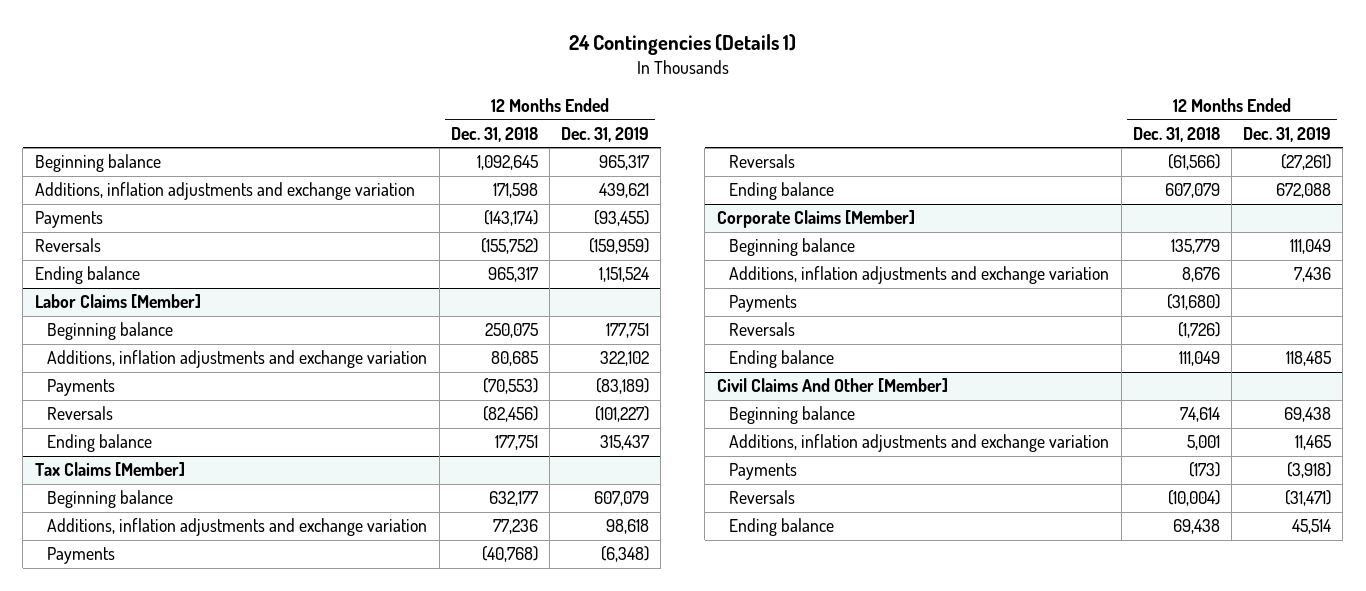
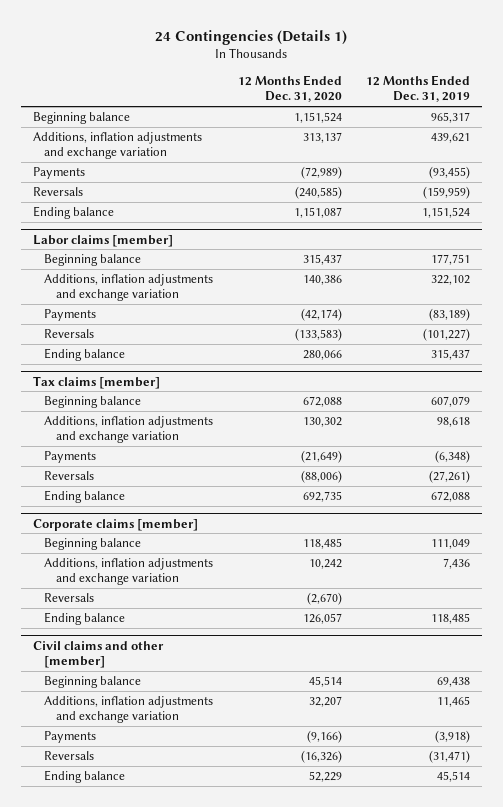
[450,126,538,142] Dec. 31, 2018 -> none
none -> [237,74,342,103] 12 Months Ended Dec. 31, 2020
[34,294,201,309] Labor Claims [Member] -> [33,234,174,247] Labor claims [member]
[34,462,185,477] Tax Claims [Member] -> [33,375,161,389] Tax claims [member]
[716,210,915,229] Corporate Claims [Member] -> [33,518,199,531] Corporate claims [member]
[729,295,798,313] Payments -> none
[716,378,948,393] Civil Claims And Other [Member] -> [33,640,165,669] Civil claims and other [member]

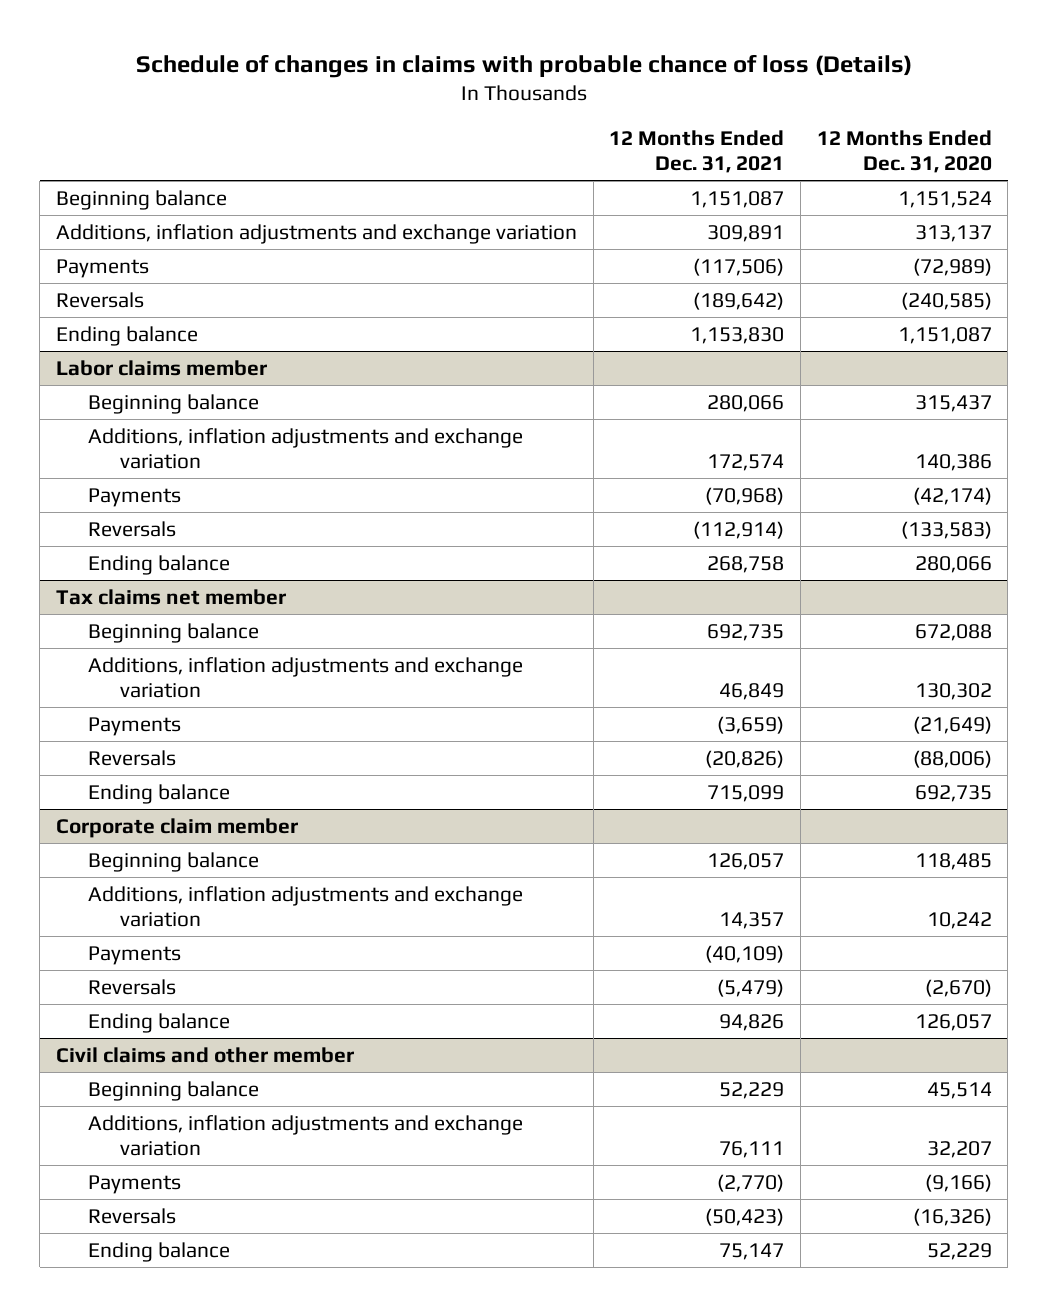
[155,29,348,45] 24 Contingencies (Details 1) -> [135,54,912,79] Schedule of changes in claims with probable chance of loss (Details)
[365,74,470,103] 12 Months Ended Dec. 31, 2019 -> none
none -> [609,130,785,173] 12 Months Ended Dec. 31, 2021
[33,234,174,247] Labor claims [member] -> [55,359,267,376] Labor claims member
[33,375,161,389] Tax claims [member] -> [55,588,286,605] Tax claims net member
[33,518,199,531] Corporate claims [member] -> [55,817,298,838] Corporate claim member
none -> [88,945,182,965] Payments
[33,640,165,669] Civil claims and other [member] -> [55,1046,354,1063] Civil claims and other member

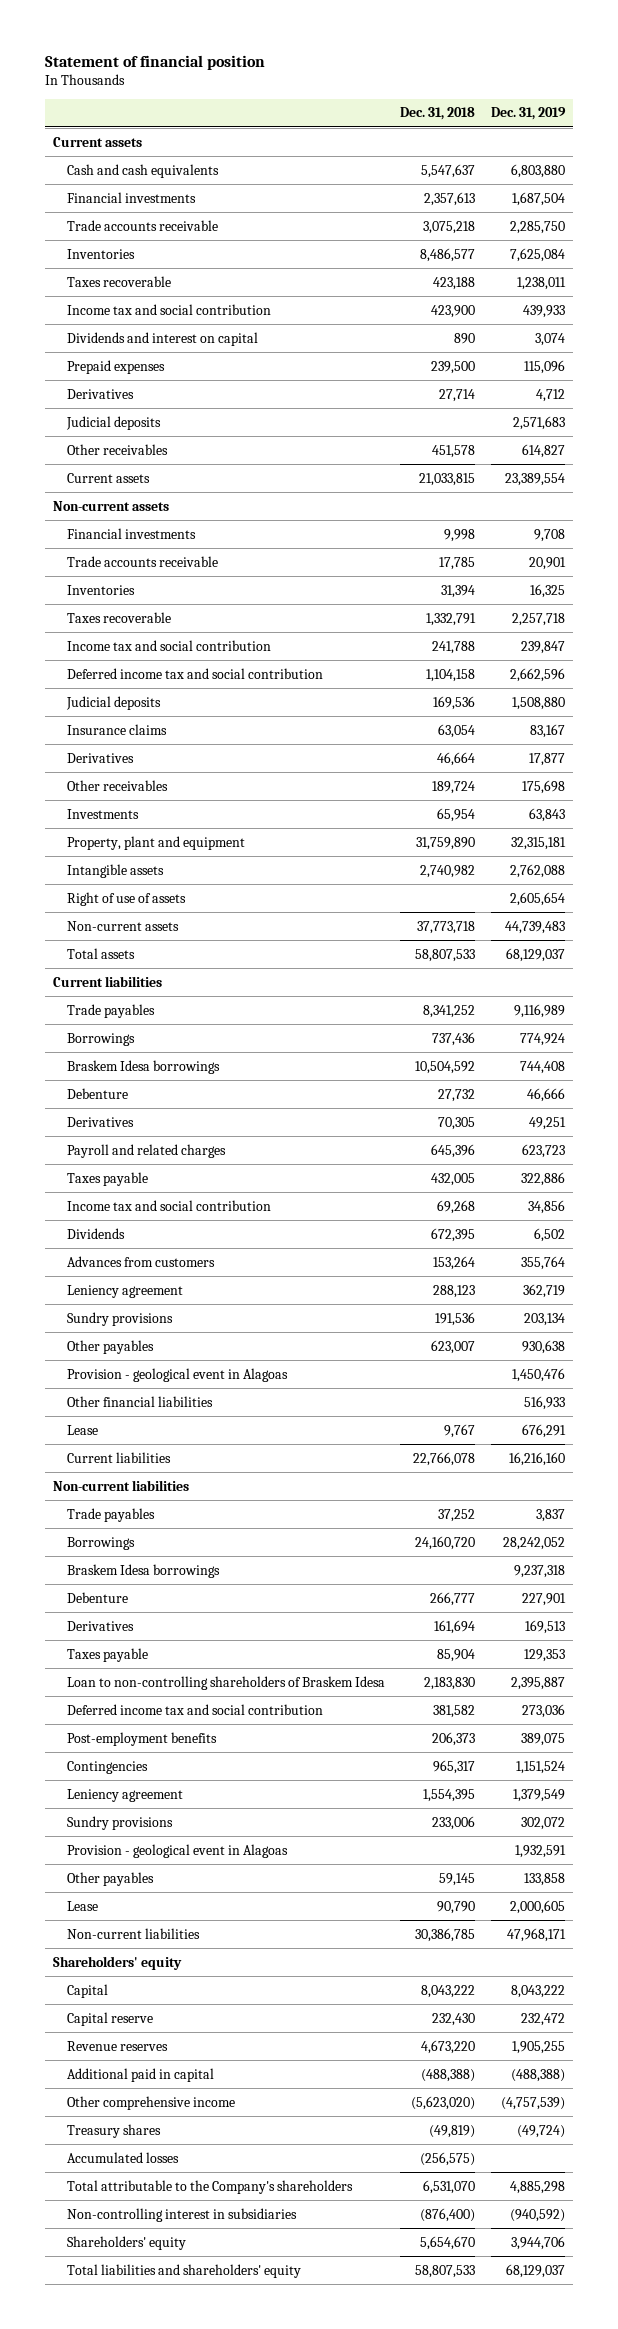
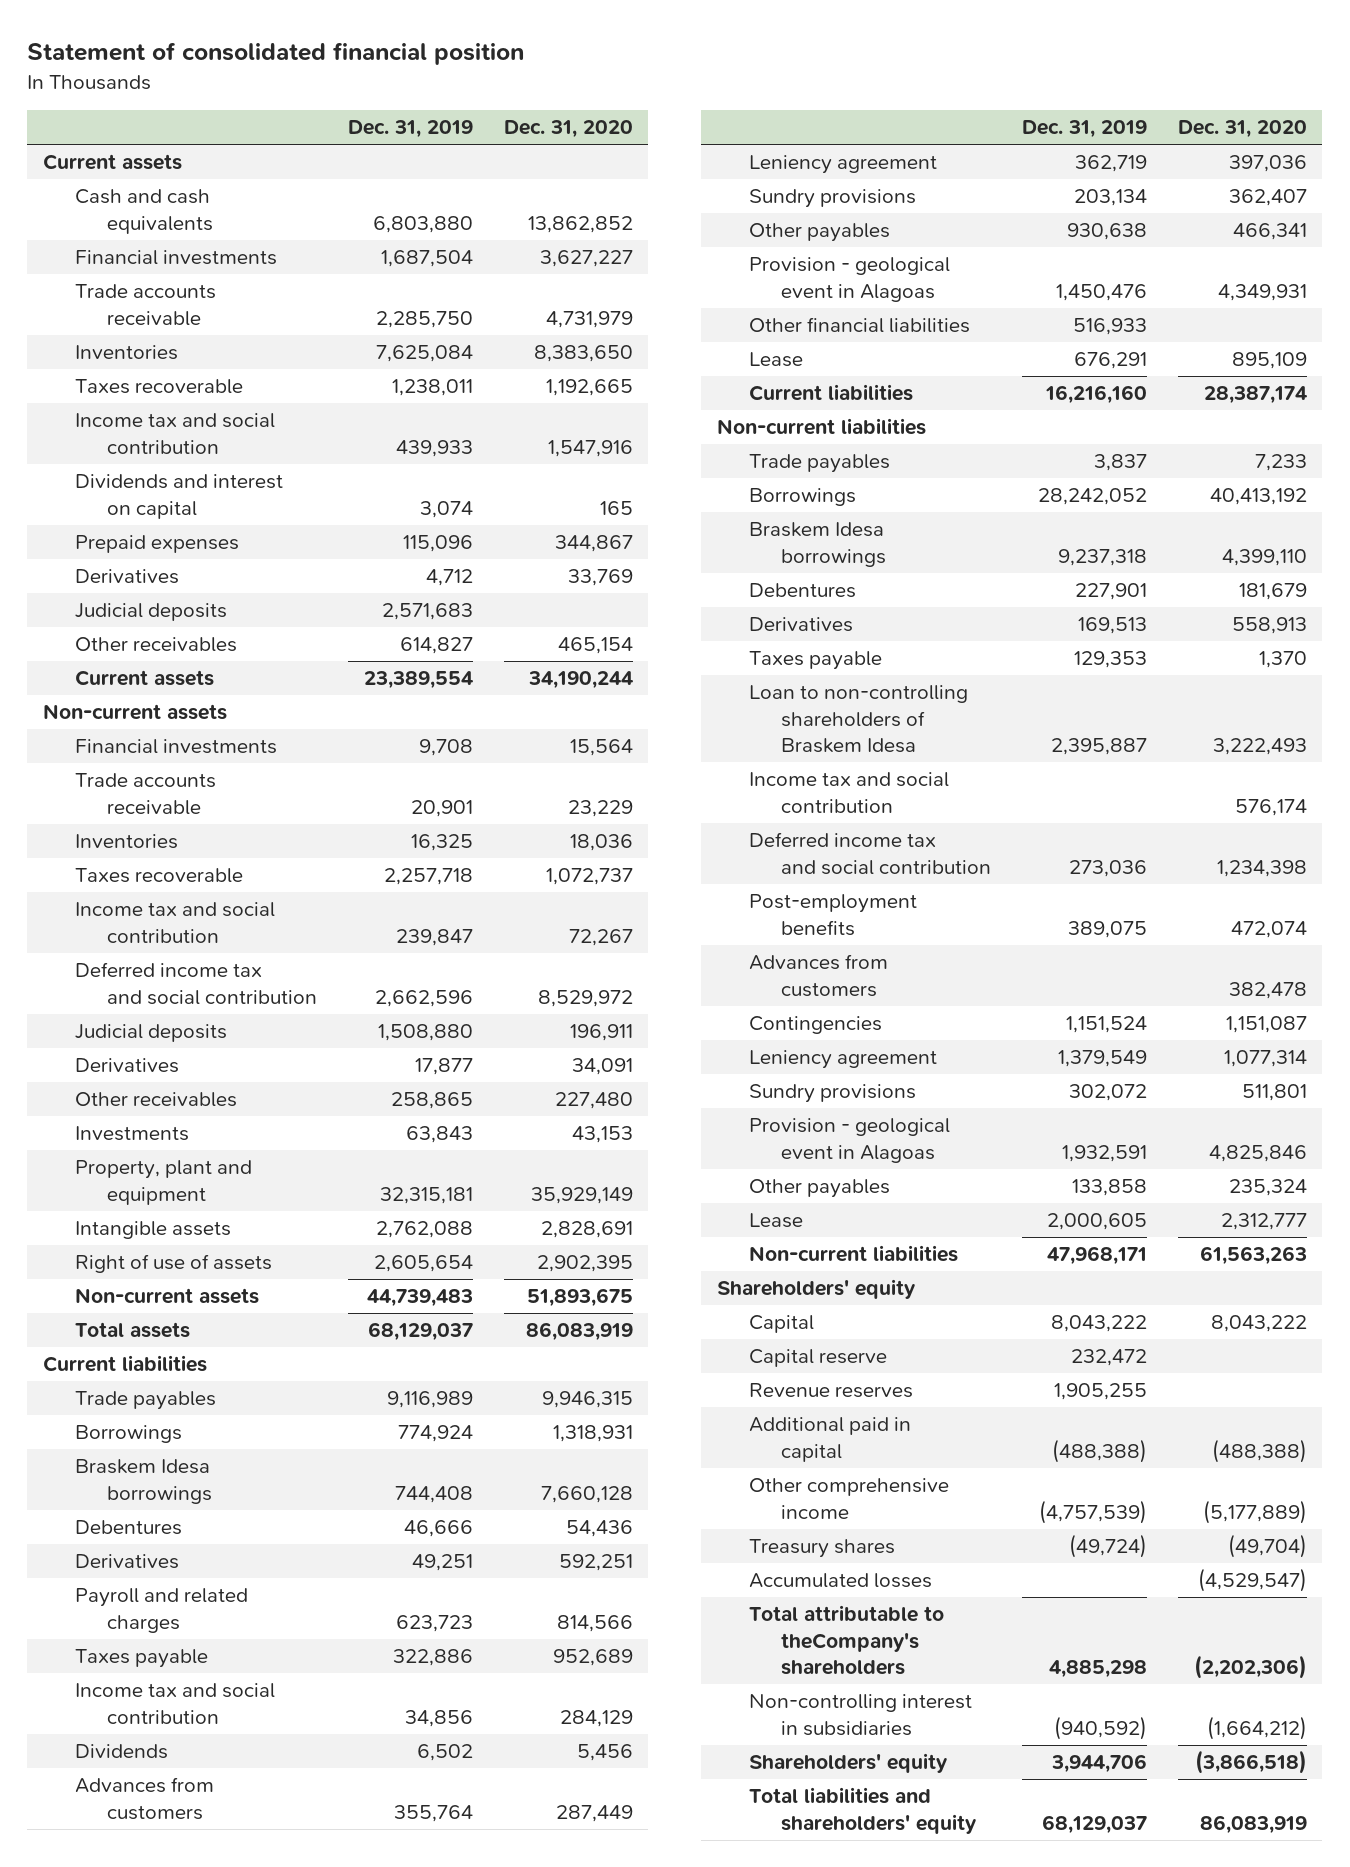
[45,54,266,70] Statement of financial position -> [27,42,525,66] Statement of consolidated financial position
[400,107,476,121] Dec. 31, 2018 -> none
none -> [503,120,633,139] Dec. 31, 2020
[67,723,168,735] Insurance claims -> none
[521,779,565,794] 175,698 -> [391,1092,474,1110] 258,865
[67,1087,129,1099] Debenture -> [74,1520,182,1536] Debentures
[67,1591,129,1603] Debenture -> [748,583,856,599] Debentures
none -> [748,772,949,813] Income tax and social contribution
none -> [748,954,888,997] Advances from customers
[67,2179,354,2194] Total attributable to the Company's shareholders -> [748,1605,944,1675] Total attributable to theCompany's shareholders

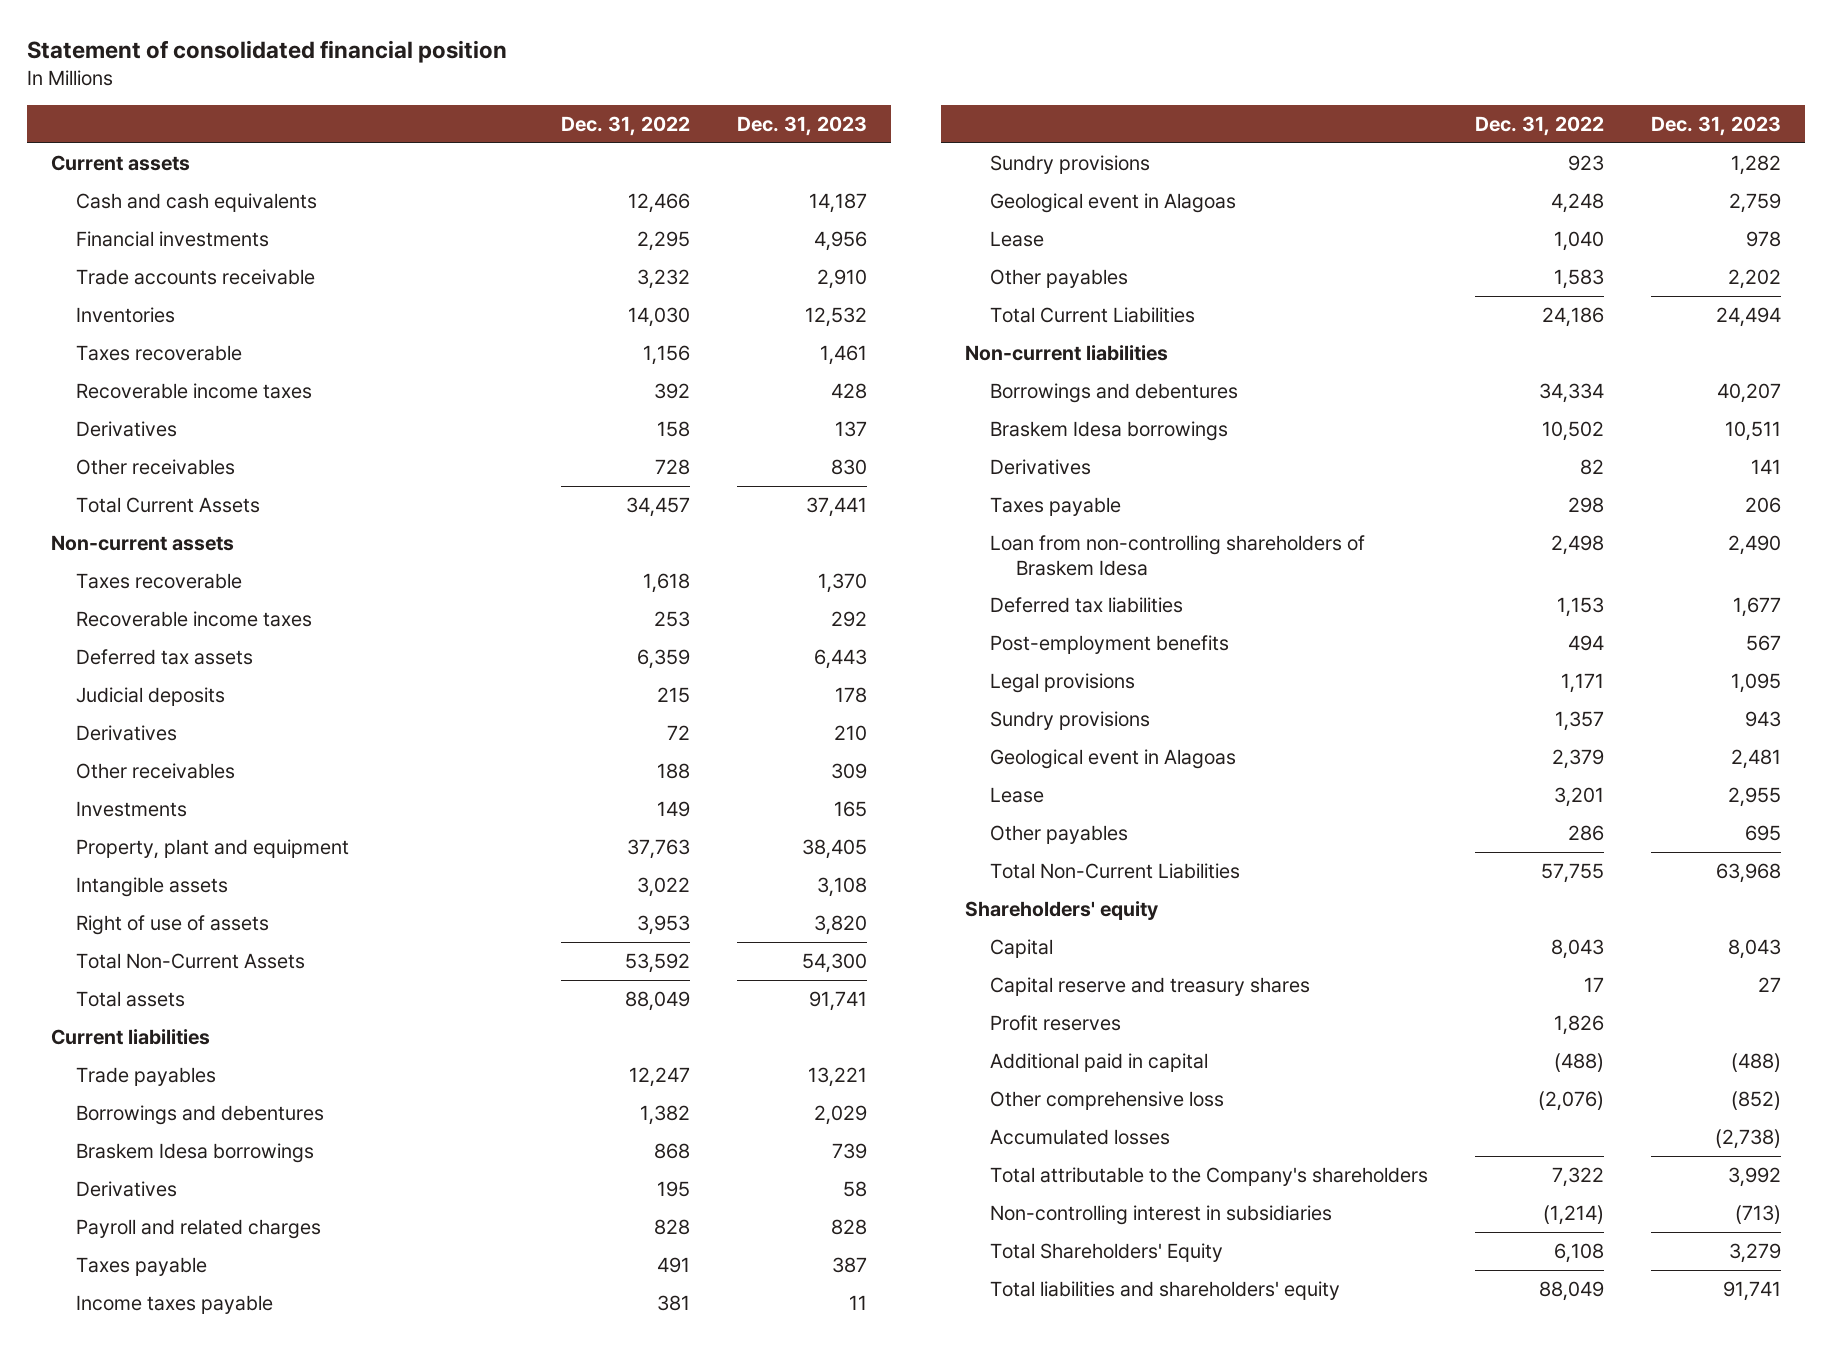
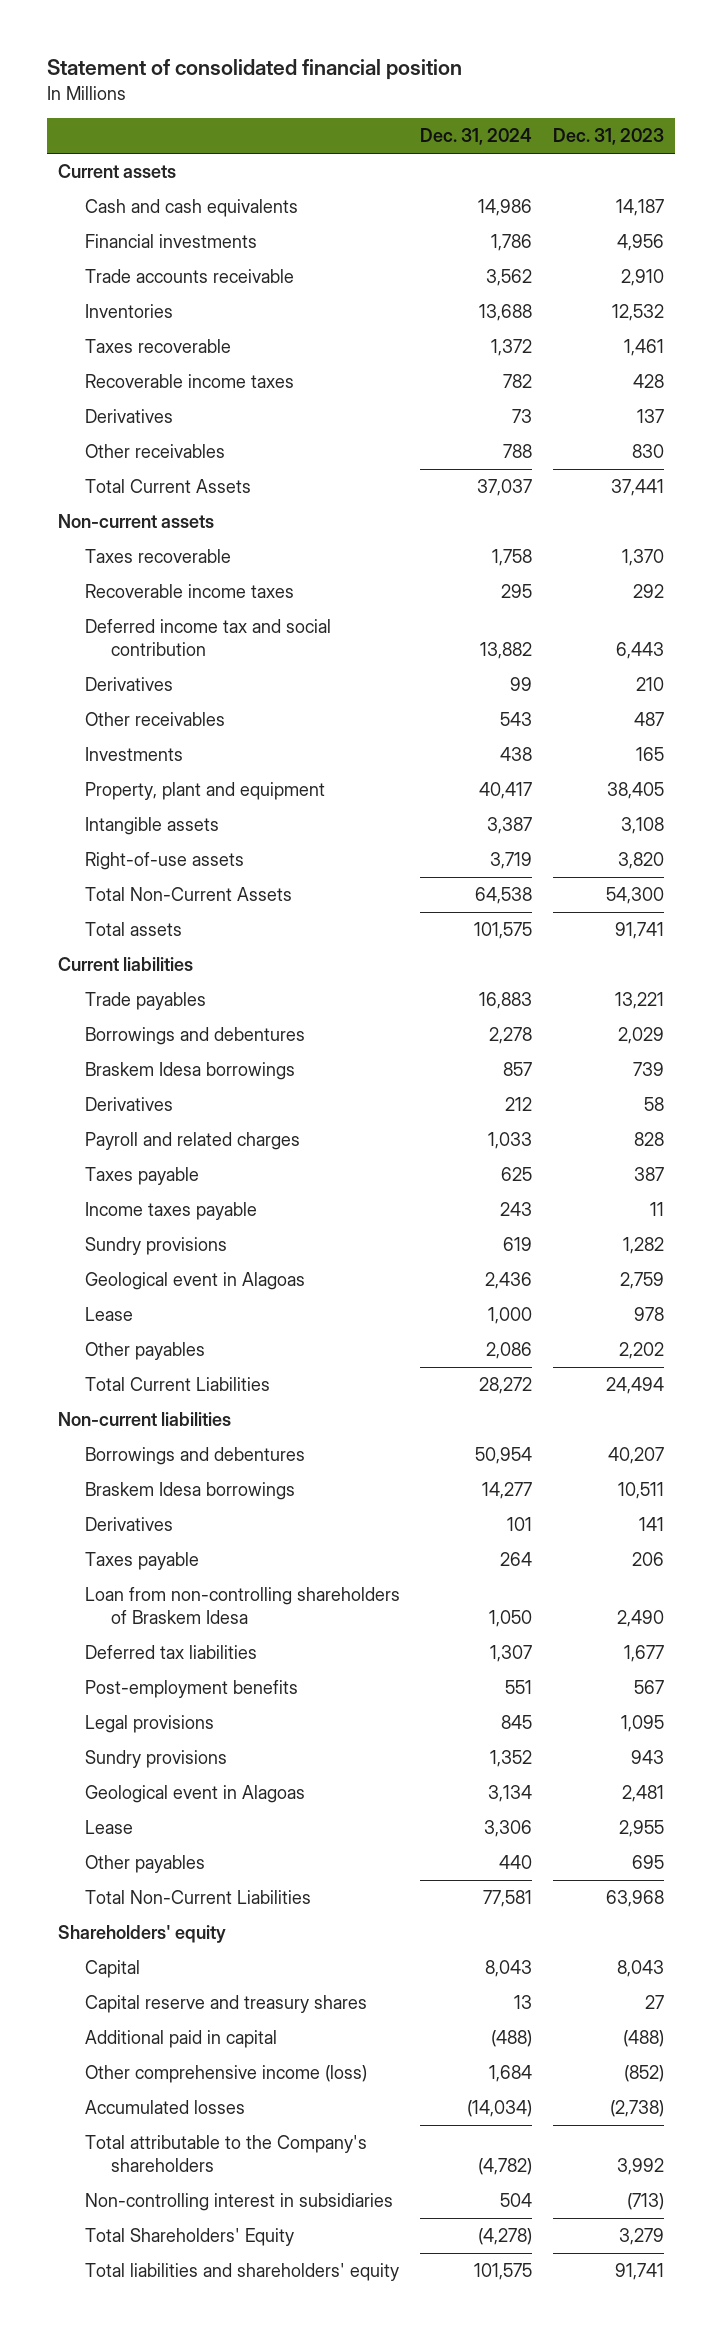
[561,116,691,137] Dec. 31, 2022 -> none
none -> [420,128,533,146] Dec. 31, 2024
[76,686,226,706] Judicial deposits -> none
[76,648,254,665] Deferred tax assets -> [84,619,331,656] Deferred income tax and social contribution
[831,762,868,779] 309 -> [634,712,665,727] 487
[76,914,270,935] Right of use of assets -> [84,852,244,871] Right-of-use assets
[990,1014,1122,1031] Profit reserves -> none
[990,1090,1225,1110] Other comprehensive loss -> [84,2065,367,2084] Other comprehensive income (loss)

